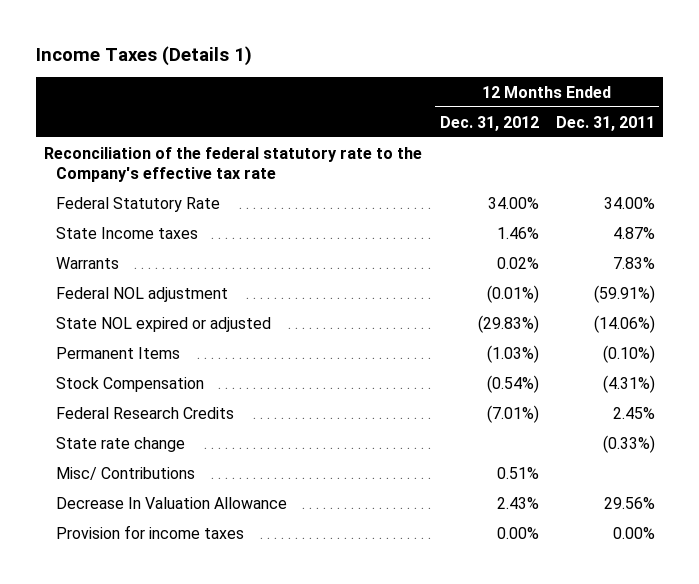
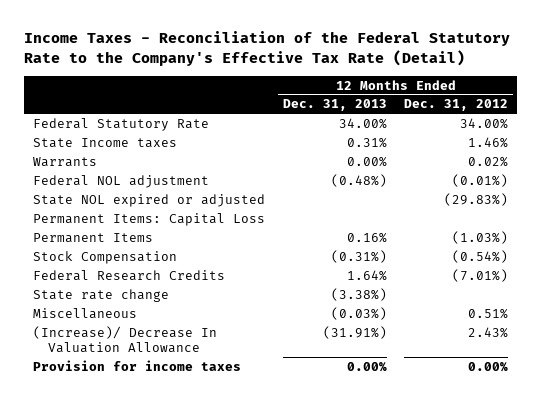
[35,45,252,66] Income Taxes (Details 1) -> [23,31,510,67] Income Taxes - Reconciliation of the Federal Statutory Rate to the Company's Effective Tax Rate (Detail)
[555,115,655,131] Dec. 31, 2011 -> none
none -> [282,99,387,112] Dec. 31, 2013
[44,146,423,183] Reconciliation of the federal statutory rate to the Company's effective tax rate -> none
none -> [32,212,265,226] Permanent Items: Capital Loss
[55,466,195,480] Misc/ Contributions -> none
none -> [32,307,137,319] Miscellaneous
[55,496,287,509] Decrease In Valuation Allowance -> [32,325,217,354] (Increase)/ Decrease In Valuation Allowance

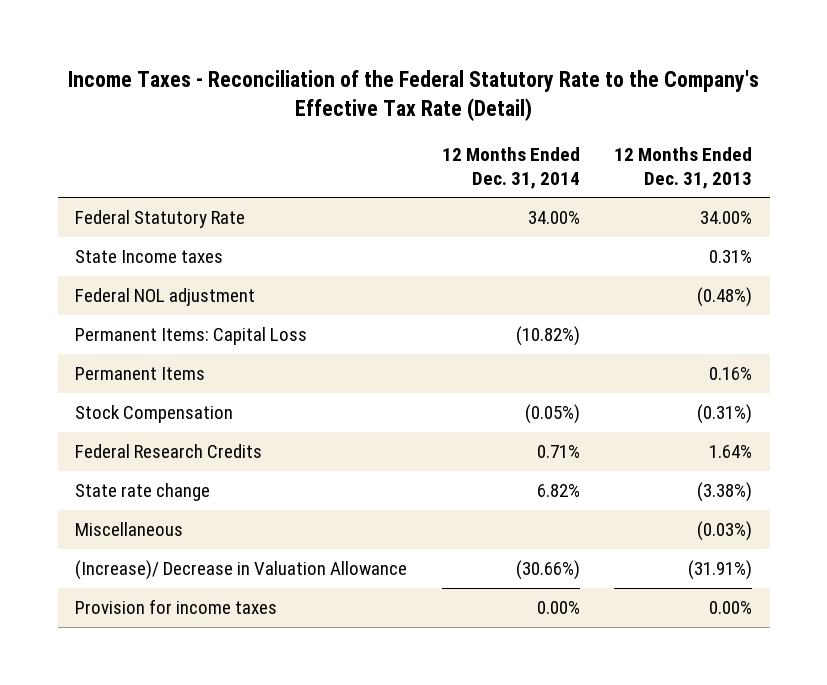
[404,99,509,112] Dec. 31, 2012 -> none
none -> [441,146,580,189] 12 Months Ended Dec. 31, 2014
[32,156,97,167] Warrants -> none
[32,193,265,207] State NOL expired or adjusted -> none
[32,325,217,354] (Increase)/ Decrease In Valuation Allowance -> [75,559,408,580] (Increase)/ Decrease in Valuation Allowance

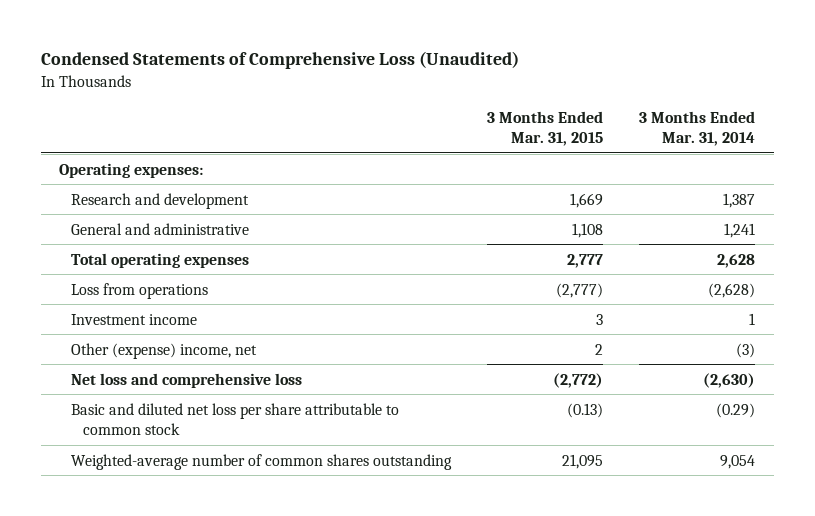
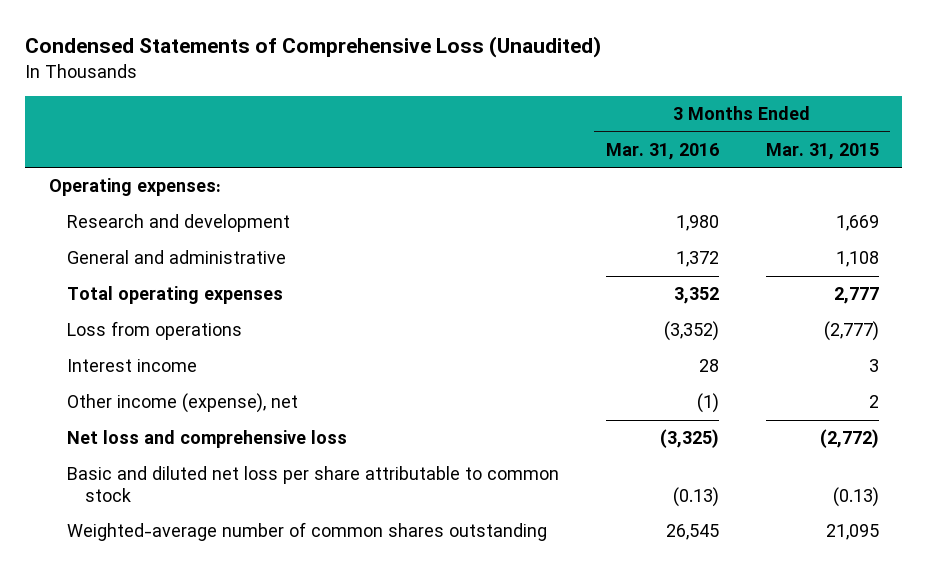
[639,110,756,147] 3 Months Ended Mar. 31, 2014 -> none
none -> [605,143,719,161] Mar. 31, 2016
[70,313,197,325] Investment income -> [67,359,198,373] Interest income
[70,342,257,359] Other (expense) income, net -> [67,393,299,414] Other income (expense), net

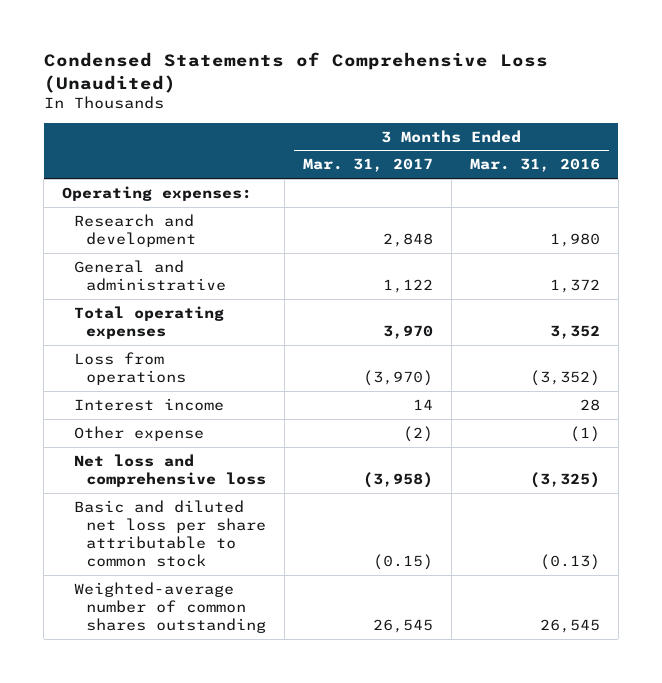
[765,143,879,161] Mar. 31, 2015 -> none
none -> [302,158,433,173] Mar. 31, 2017
[67,393,299,414] Other income (expense), net -> [74,426,205,442] Other expense

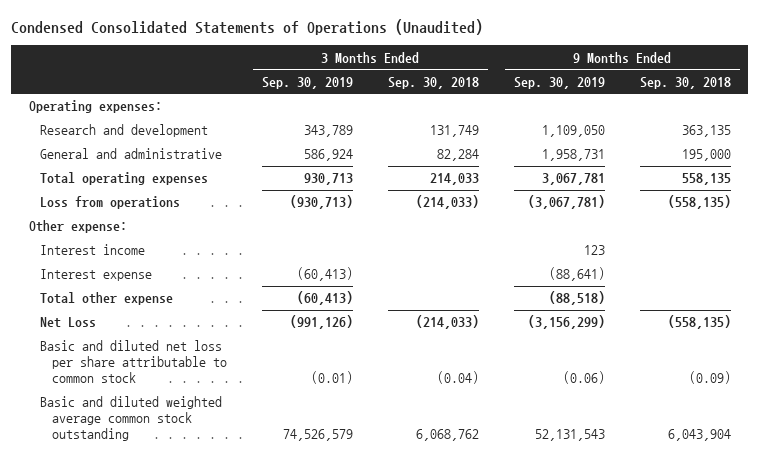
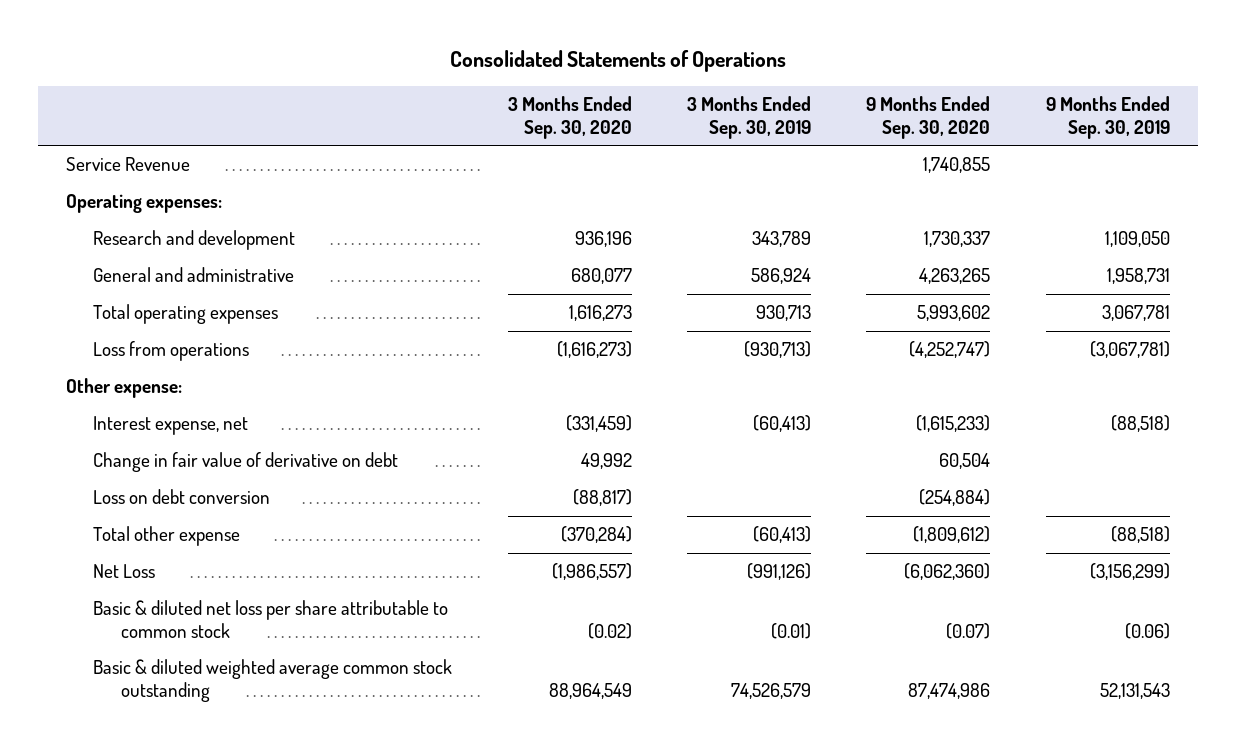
[11,18,484,35] Condensed Consolidated Statements of Operations (Unaudited) -> [449,49,786,72] Consolidated Statements of Operations
[387,76,479,89] Sep. 30, 2018 -> none
[639,76,731,89] Sep. 30, 2018 -> none
none -> [507,95,632,139] 3 Months Ended Sep. 30, 2020
none -> [866,95,991,139] 9 Months Ended Sep. 30, 2020
none -> [65,157,190,172] Service Revenue
[40,244,146,256] Interest income -> none
[40,269,153,282] Interest expense -> [93,416,249,436] Interest expense, net
[548,267,605,282] (88,641) -> [1110,415,1170,433] (88,518)
none -> [93,452,399,473] Change in fair value of derivative on debt
none -> [93,489,271,505] Loss on debt conversion
[40,340,227,383] Basic and diluted net loss per share attributable to common stock -> [93,600,449,639] Basic & diluted net loss per share attributable to common stock
[40,396,223,441] Basic and diluted weighted average common stock outstanding -> [93,659,453,703] Basic & diluted weighted average common stock outstanding

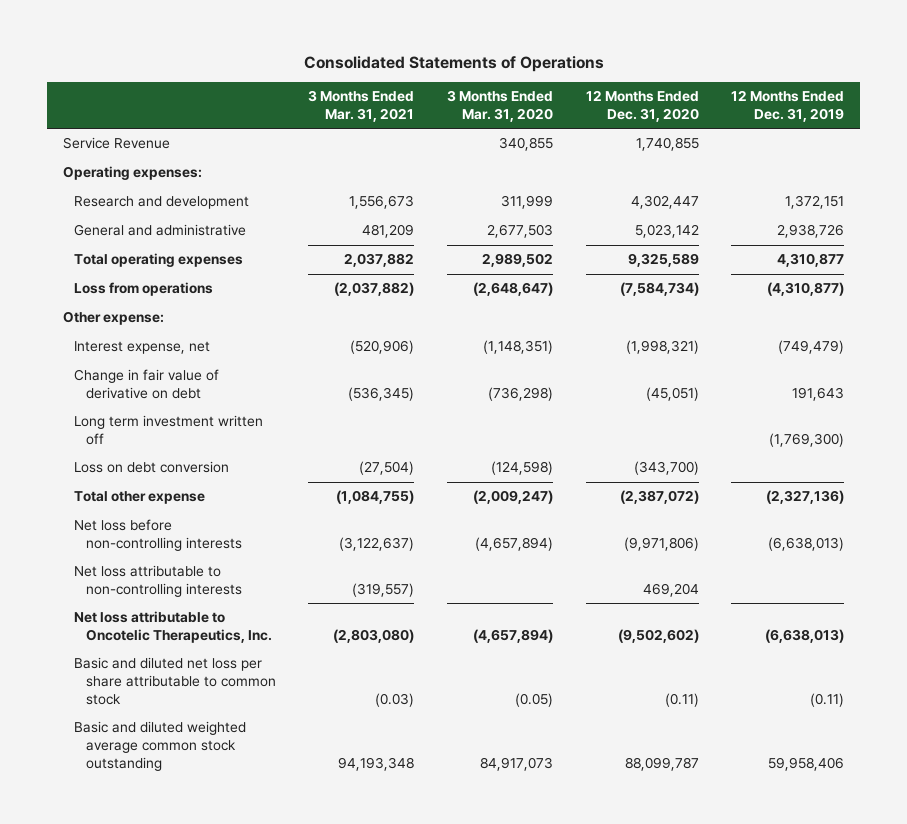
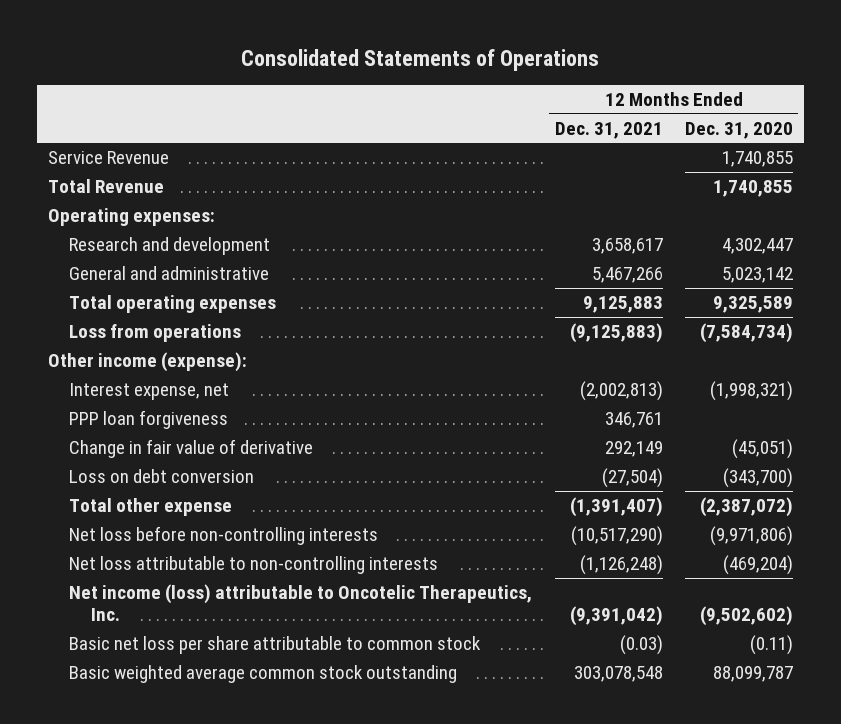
[308,90,415,122] 3 Months Ended Mar. 31, 2021 -> none
[446,90,553,122] 3 Months Ended Mar. 31, 2020 -> none
[731,90,845,122] 12 Months Ended Dec. 31, 2019 -> none
none -> [554,121,663,139] Dec. 31, 2021
none -> [47,179,164,194] Total Revenue
[63,311,165,326] Other expense: -> [47,352,247,373] Other income (expense):
[74,415,264,445] Long term investment written off -> none
none -> [69,410,229,430] PPP loan forgiveness
[74,369,220,399] Change in fair value of derivative on debt -> [69,439,314,459] Change in fair value of derivative
[642,582,699,597] 469,204 -> [722,555,793,576] (469,204)
[74,611,272,643] Net loss attributable to Oncotelic Therapeutics, Inc. -> [69,584,533,621] Net income (loss) attributable to Oncotelic Therapeutics, Inc.
[74,657,276,705] Basic and diluted net loss per share attributable to common stock -> [69,636,482,655] Basic net loss per share attributable to common stock
[74,721,247,771] Basic and diluted weighted average common stock outstanding -> [69,665,458,684] Basic weighted average common stock outstanding

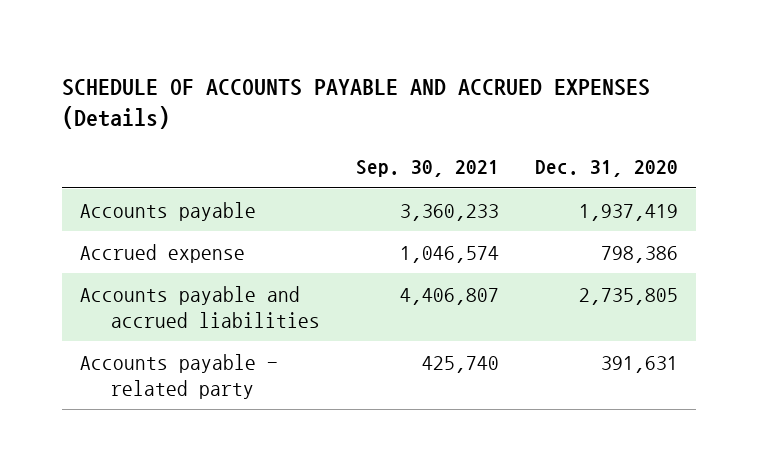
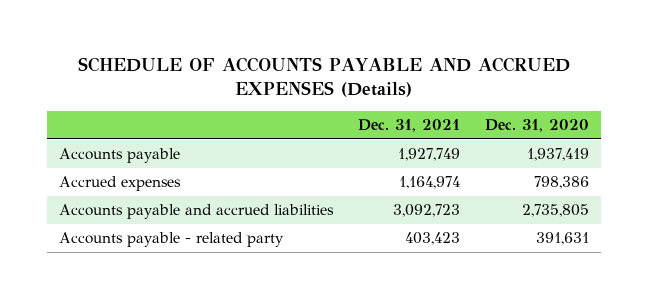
[355,160,499,178] Sep. 30, 2021 -> none
none -> [357,119,460,133] Dec. 31, 2021
[79,243,245,263] Accrued expense -> [59,176,182,192] Accrued expenses

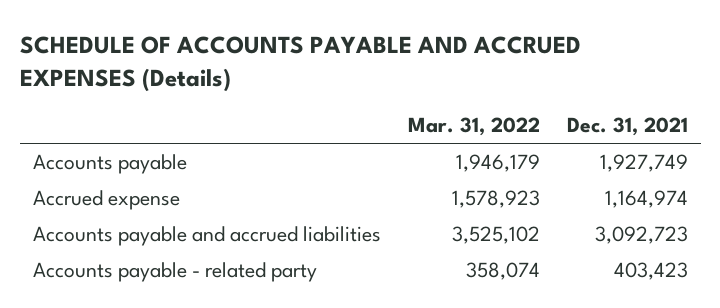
[484,119,589,133] Dec. 31, 2020 -> none
none -> [407,117,540,137] Mar. 31, 2022
[59,176,182,192] Accrued expenses -> [32,189,180,210] Accrued expense

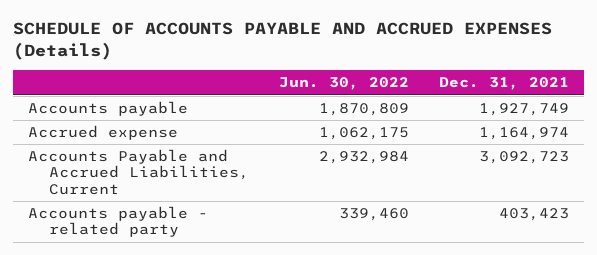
[407,117,540,137] Mar. 31, 2022 -> none
none -> [278,77,409,91] Jun. 30, 2022
[32,225,381,246] Accounts payable and accrued liabilities -> [27,149,249,195] Accounts Payable and Accrued Liabilities, Current

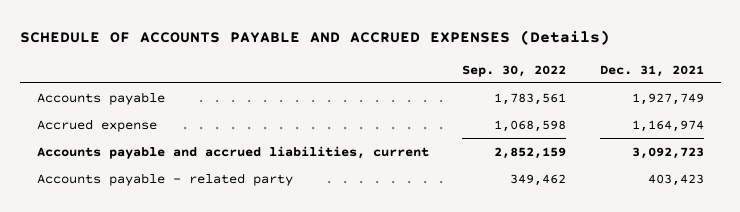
[278,77,409,91] Jun. 30, 2022 -> none
none -> [462,64,567,77] Sep. 30, 2022
[27,149,249,195] Accounts Payable and Accrued Liabilities, Current -> [36,145,429,159] Accounts payable and accrued liabilities, current

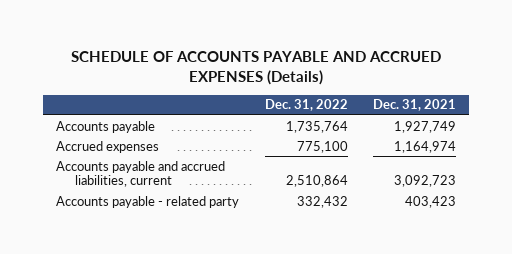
[462,64,567,77] Sep. 30, 2022 -> none
none -> [264,99,348,112] Dec. 31, 2022
[36,118,157,132] Accrued expense -> [55,140,159,153] Accrued expenses

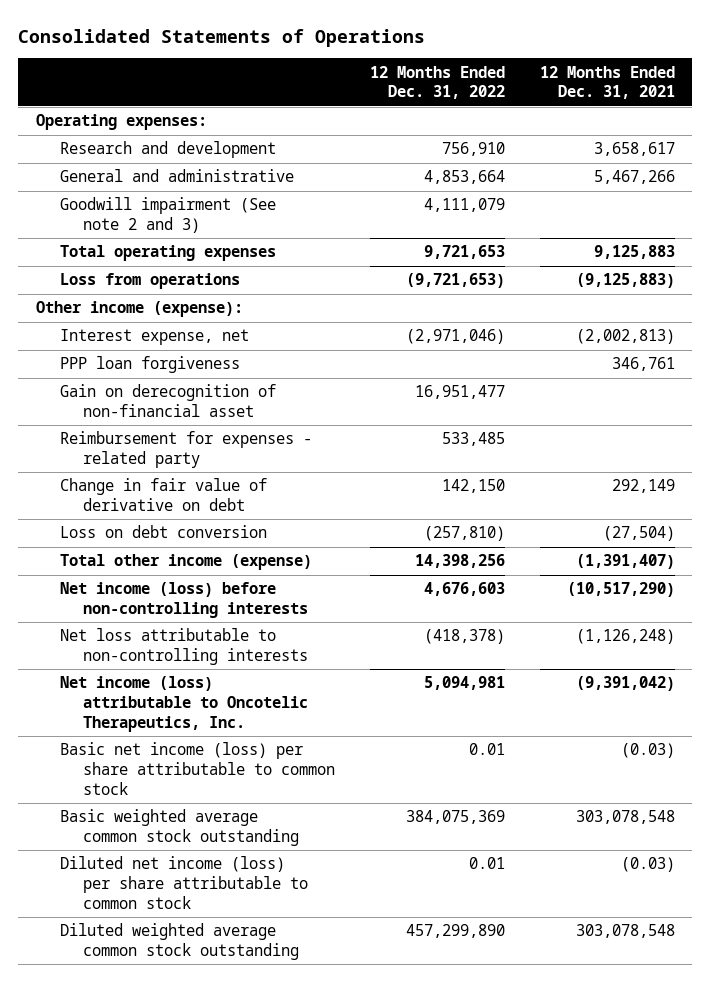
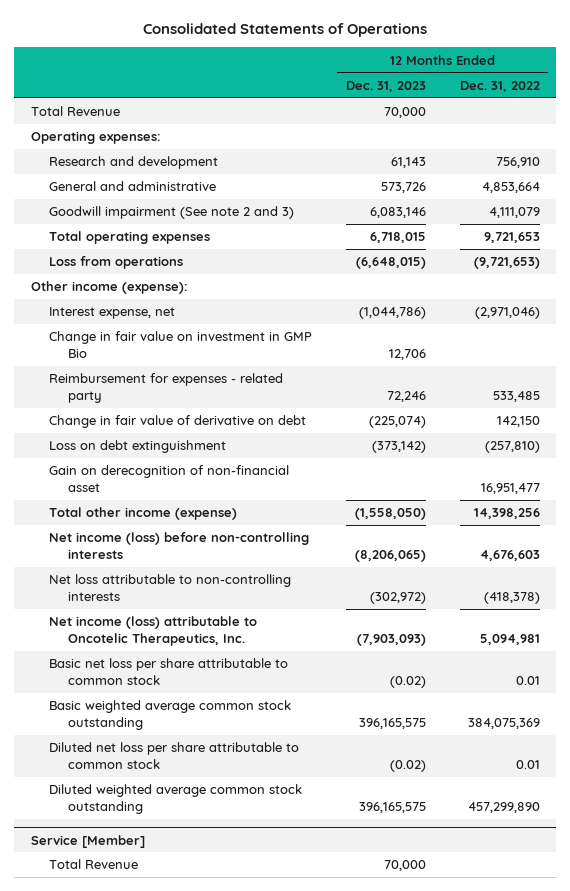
[539,65,675,100] 12 Months Ended Dec. 31, 2021 -> none
none -> [345,80,426,92] Dec. 31, 2023
none -> [30,106,120,117] Total Revenue
[59,356,240,374] PPP loan forgiveness -> none
none -> [49,331,313,358] Change in fair value on investment in GMP Bio
[59,525,267,539] Loss on debt conversion -> [49,440,227,454] Loss on debt extinguishment
[59,384,276,418] Gain on derecognition of non-financial asset -> [49,465,290,492] Gain on derecognition of non-financial asset
[59,742,336,795] Basic net income (loss) per share attributable to common stock -> [49,658,289,685] Basic net loss per share attributable to common stock
[59,856,309,909] Diluted net income (loss) per share attributable to common stock -> [49,742,300,769] Diluted net loss per share attributable to common stock
none -> [30,834,145,848] Service [Member]
none -> [49,859,139,870] Total Revenue

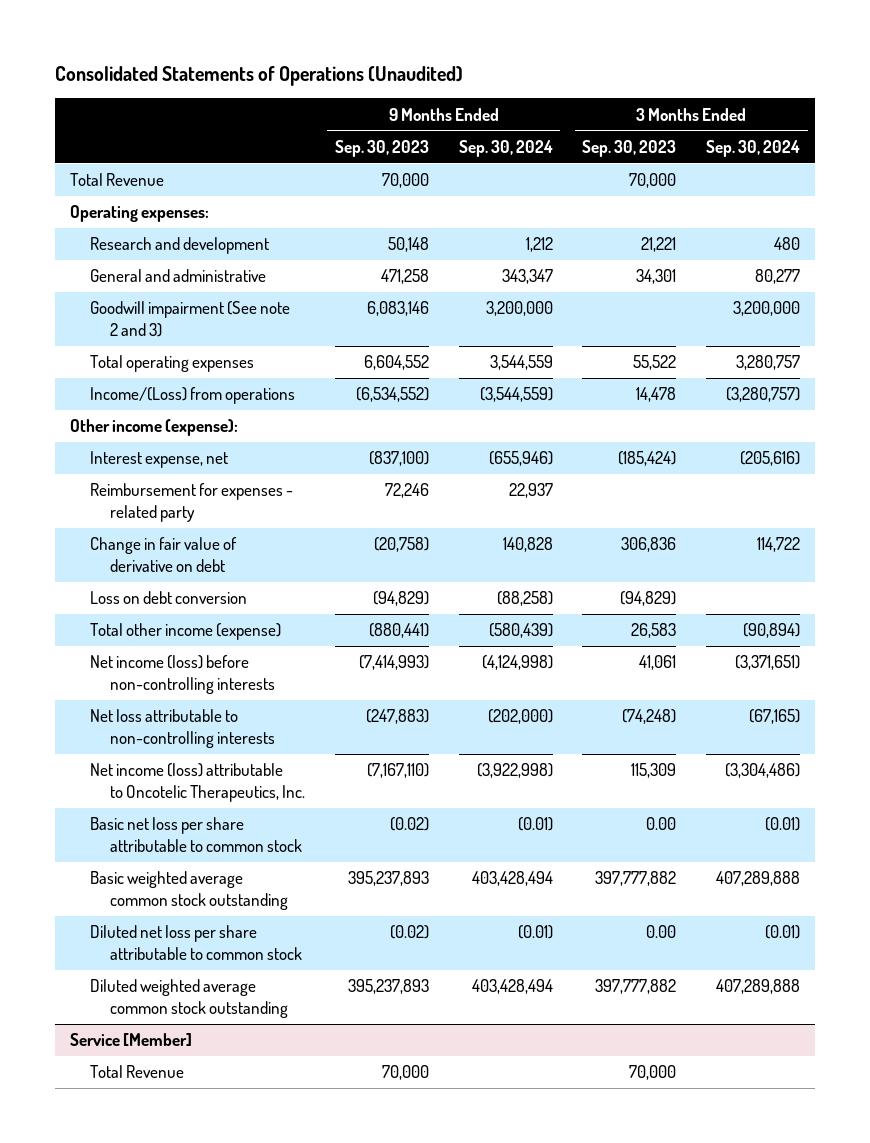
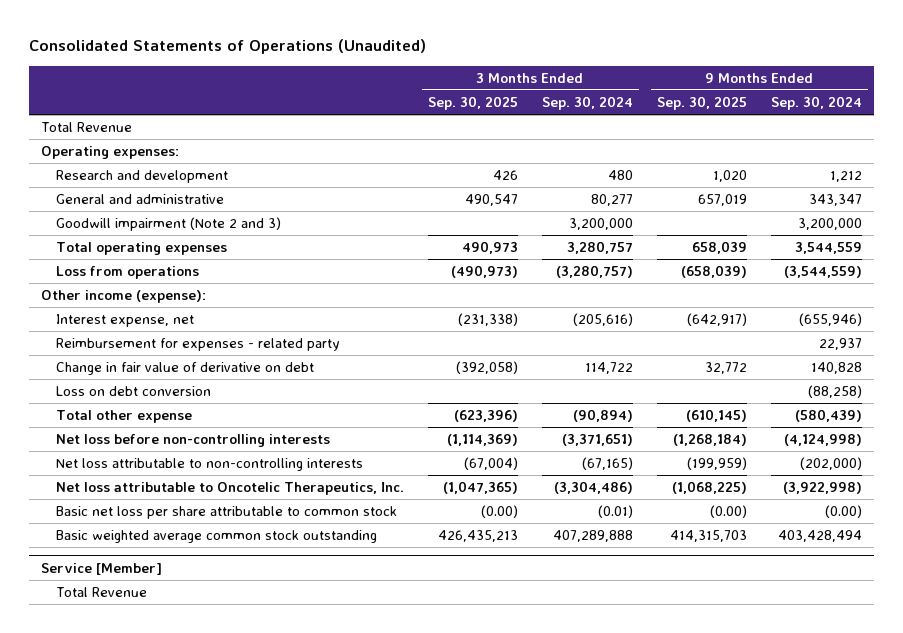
[334,139,429,157] Sep. 30, 2023 -> none
[582,139,677,157] Sep. 30, 2023 -> none
none -> [427,95,518,110] Sep. 30, 2025
none -> [656,95,747,110] Sep. 30, 2025
[89,301,290,338] Goodwill impairment (See note 2 and 3) -> [55,217,281,232] Goodwill impairment (Note 2 and 3)
[89,387,295,405] Income/(Loss) from operations -> [55,266,199,280] Loss from operations
[89,623,281,641] Total other income (expense) -> [55,410,192,424] Total other expense
[89,655,276,695] Net income (loss) before non-controlling interests -> [55,434,330,448] Net loss before non-controlling interests
[89,763,306,803] Net income (loss) attributable to Oncotelic Therapeutics, Inc. -> [55,482,404,496] Net loss attributable to Oncotelic Therapeutics, Inc.
[517,817,553,832] (0.01) -> [824,505,862,519] (0.00)
[89,925,303,961] Diluted net loss per share attributable to common stock -> none
[89,979,289,1019] Diluted weighted average common stock outstanding -> none

